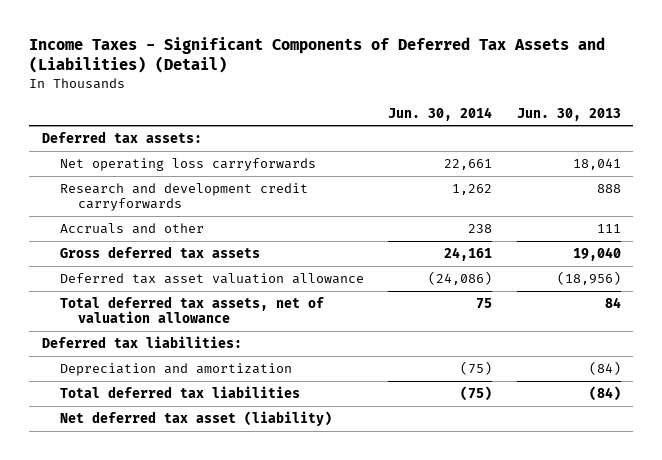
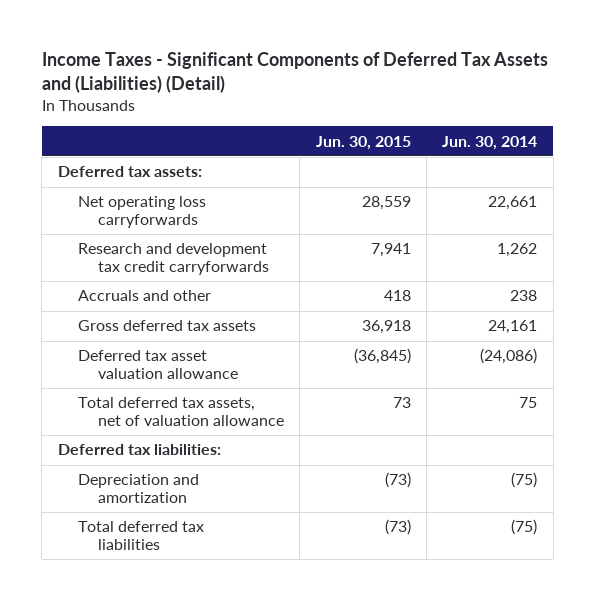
[516,107,621,121] Jun. 30, 2013 -> none
none -> [315,135,411,150] Jun. 30, 2015
[59,182,308,212] Research and development credit carryforwards -> [77,243,269,276] Research and development tax credit carryforwards
[59,410,332,426] Net deferred tax asset (liability) -> none

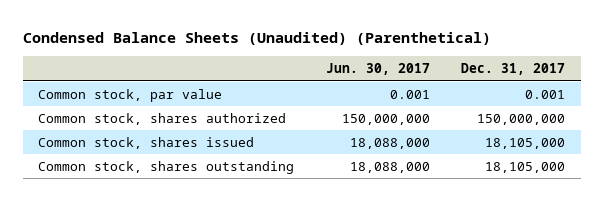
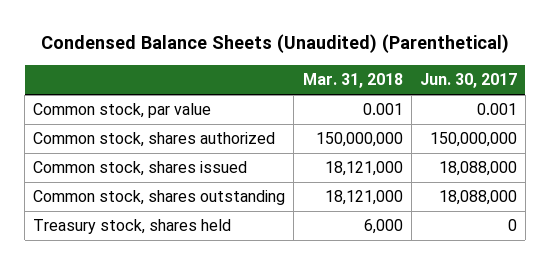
[461,63,566,76] Dec. 31, 2017 -> none
none -> [302,73,403,89] Mar. 31, 2018
none -> [33,219,232,235] Treasury stock, shares held

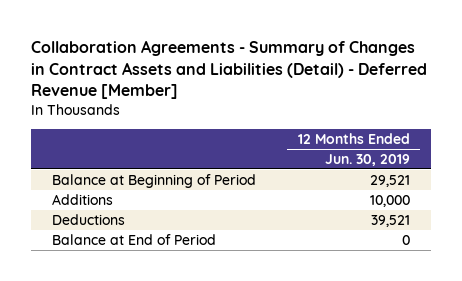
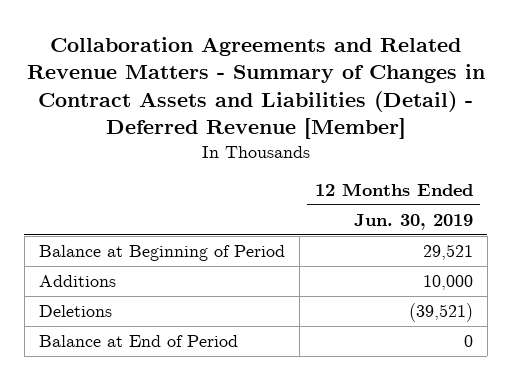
[30,39,427,100] Collaboration Agreements - Summary of Changes in Contract Assets and Liabilities (Detail) - Deferred Revenue [Member] -> [26,36,485,139] Collaboration Agreements and Related Revenue Matters - Summary of Changes in Contract Assets and Liabilities (Detail) - Deferred Revenue [Member]
[51,213,125,225] Deductions -> none
none -> [39,304,113,317] Deletions

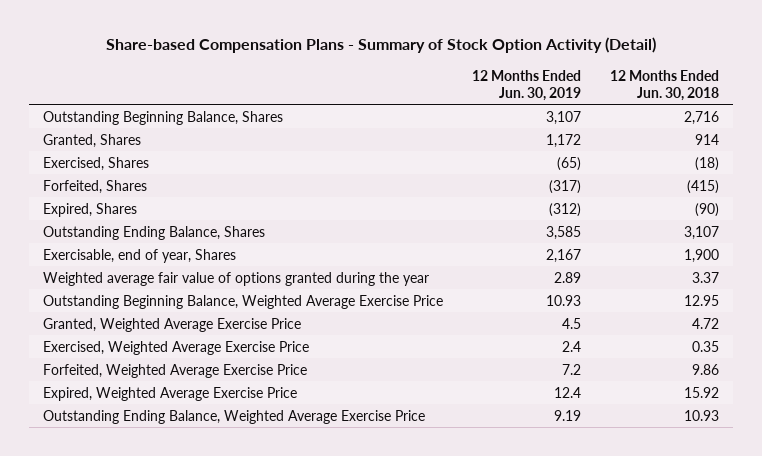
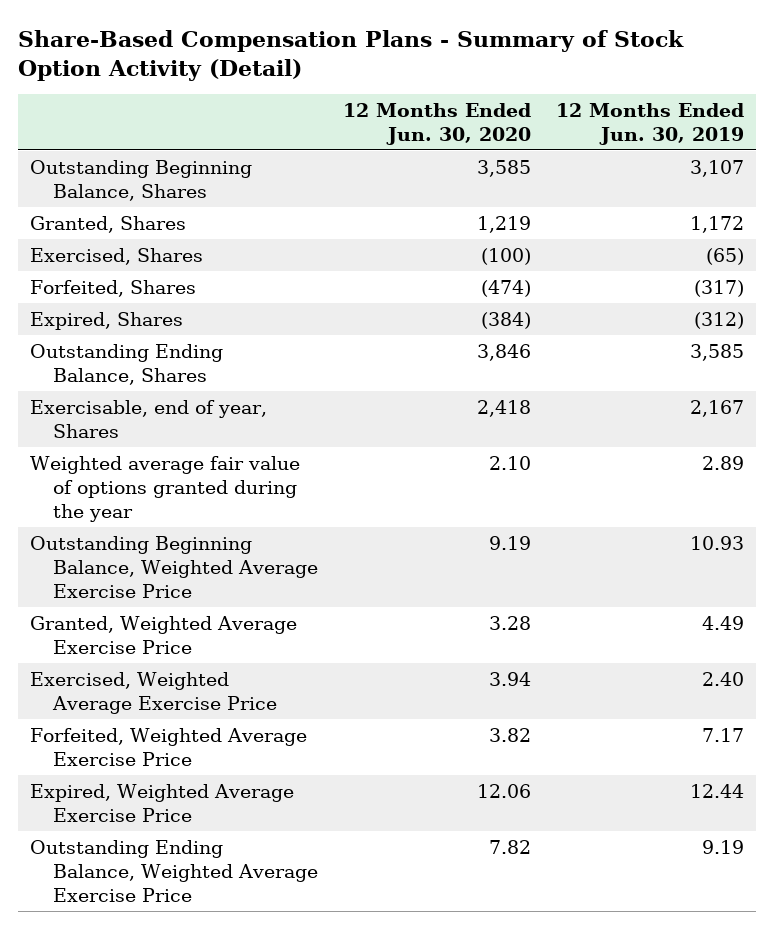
[106,37,657,54] Share-based Compensation Plans - Summary of Stock Option Activity (Detail) -> [17,29,684,81] Share-Based Compensation Plans - Summary of Stock Option Activity (Detail)
[609,69,719,101] 12 Months Ended Jun. 30, 2018 -> none
none -> [343,102,532,145] 12 Months Ended Jun. 30, 2020
[562,317,582,329] 4.5 -> [701,615,744,630] 4.49
[562,340,582,352] 2.4 -> [701,671,744,686] 2.40
[562,363,582,375] 7.2 -> [701,727,744,742] 7.17
[554,386,582,398] 12.4 -> [689,783,744,798] 12.44

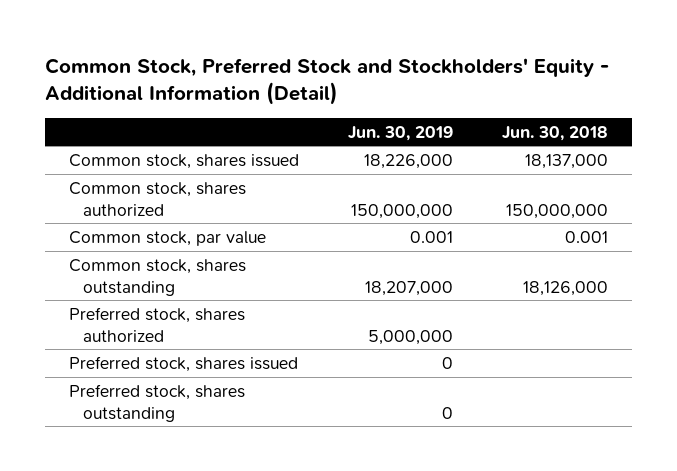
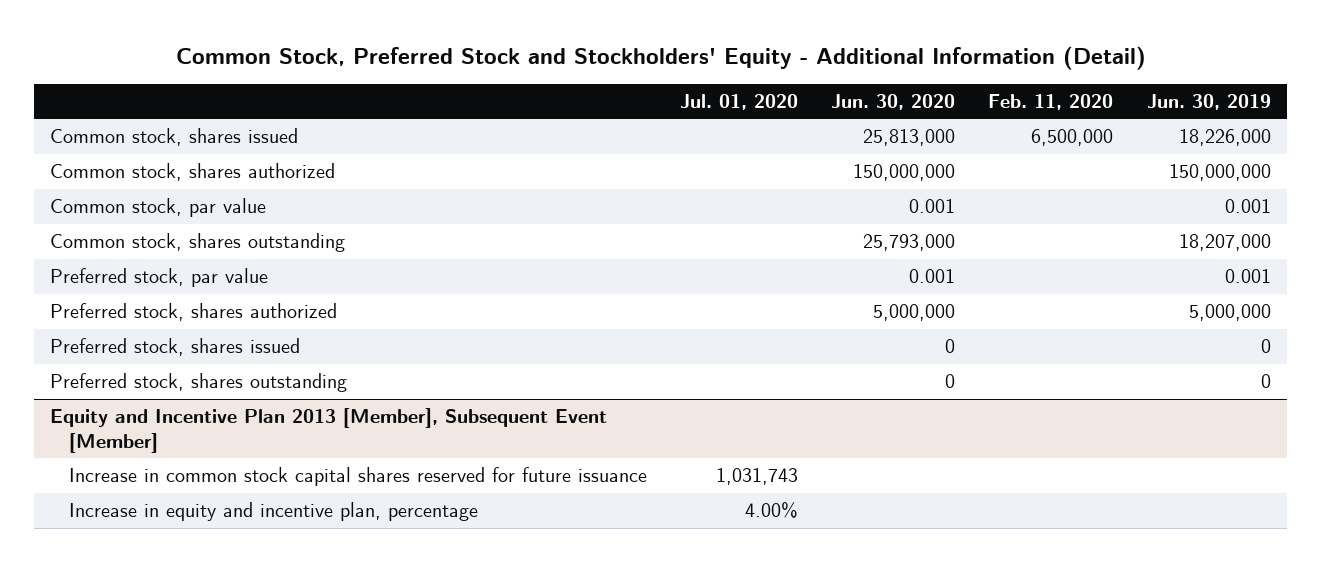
[501,125,608,141] Jun. 30, 2018 -> none
none -> [680,94,799,111] Jul. 01, 2020
none -> [831,94,956,111] Jun. 30, 2020
none -> [988,94,1114,111] Feb. 11, 2020
none -> [50,268,269,288] Preferred stock, par value
none -> [50,408,608,453] Equity and Incentive Plan 2013 [Member], Subsequent Event [Member]
none -> [68,467,647,487] Increase in common stock capital shares reserved for future issuance
none -> [68,502,478,522] Increase in equity and incentive plan, percentage

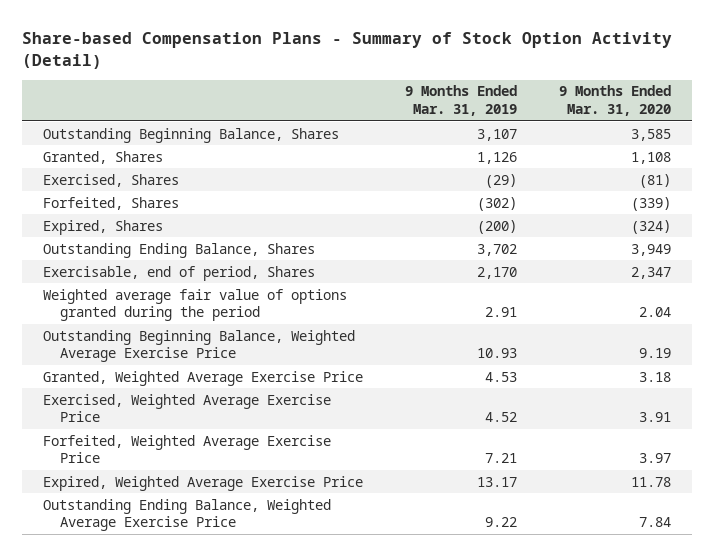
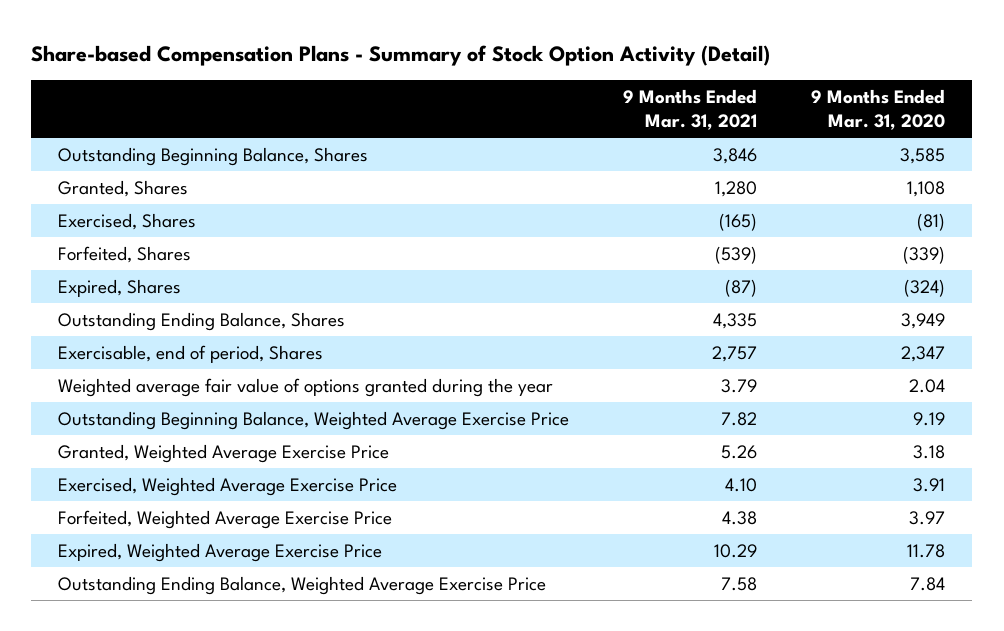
[404,85,517,117] 9 Months Ended Mar. 31, 2019 -> none
none -> [623,88,758,130] 9 Months Ended Mar. 31, 2021
[43,288,348,322] Weighted average fair value of options granted during the period -> [58,377,554,397] Weighted average fair value of options granted during the year

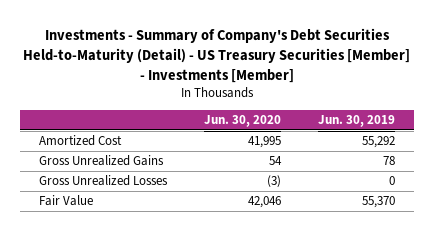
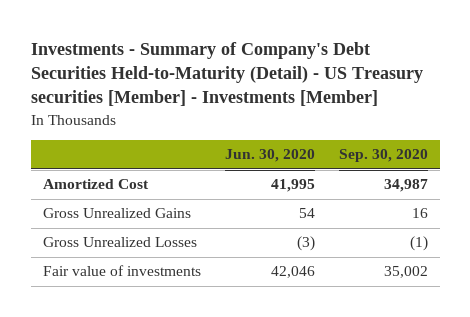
[23,28,411,83] Investments - Summary of Company's Debt Securities Held-to-Maturity (Detail) - US Treasury Securities [Member] - Investments [Member] -> [30,41,423,107] Investments - Summary of Company's Debt Securities Held-to-Maturity (Detail) - US Treasury securities [Member] - Investments [Member]
[318,115,396,128] Jun. 30, 2019 -> none
none -> [338,149,428,163] Sep. 30, 2020
[38,195,93,207] Fair Value -> [42,265,201,277] Fair value of investments

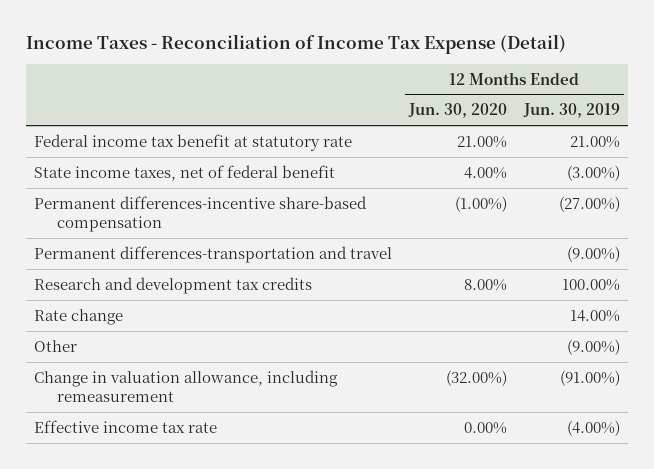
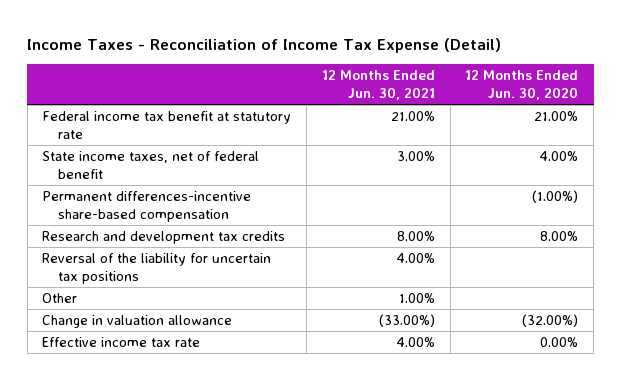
[522,103,620,119] Jun. 30, 2019 -> none
none -> [321,70,435,101] 12 Months Ended Jun. 30, 2021
[34,245,393,263] Permanent differences-transportation and travel -> none
[34,308,124,325] Rate change -> none
none -> [42,252,272,284] Reversal of the liability for uncertain tax positions
[34,369,339,402] Change in valuation allowance, including remeasurement -> [42,314,233,328] Change in valuation allowance

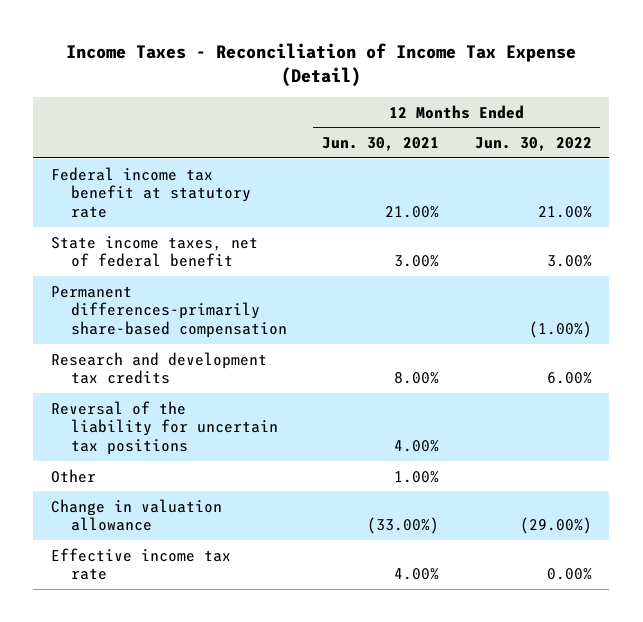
[465,70,579,101] 12 Months Ended Jun. 30, 2020 -> none
none -> [474,137,592,152] Jun. 30, 2022
[42,190,252,222] Permanent differences-incentive share-based compensation -> [51,285,287,338] Permanent differences-primarily share-based compensation

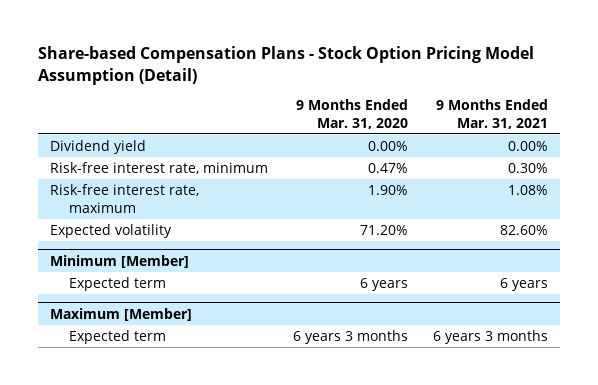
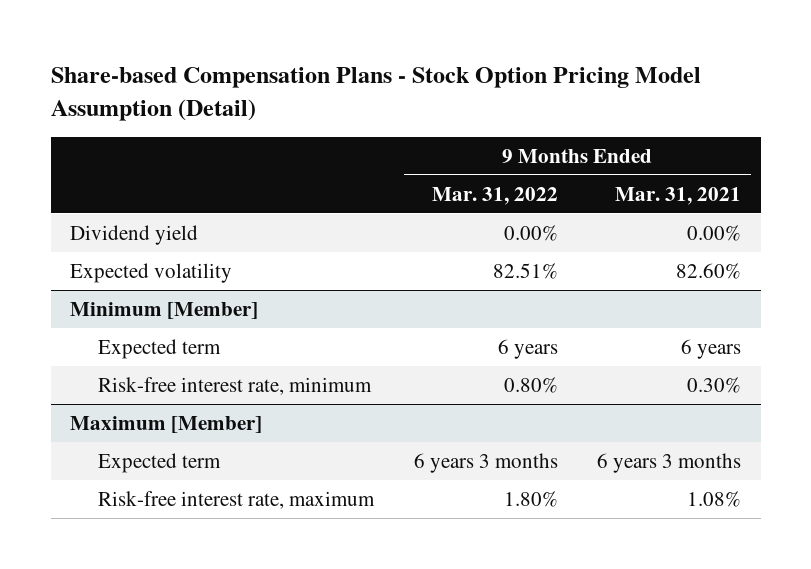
[296,99,409,129] 9 Months Ended Mar. 31, 2020 -> none
none -> [431,186,558,205] Mar. 31, 2022
[50,161,269,174] Risk-free interest rate, minimum -> none
[50,183,200,213] Risk-free interest rate, maximum -> none
none -> [98,377,373,396] Risk-free interest rate, minimum
none -> [98,491,376,510] Risk-free interest rate, maximum

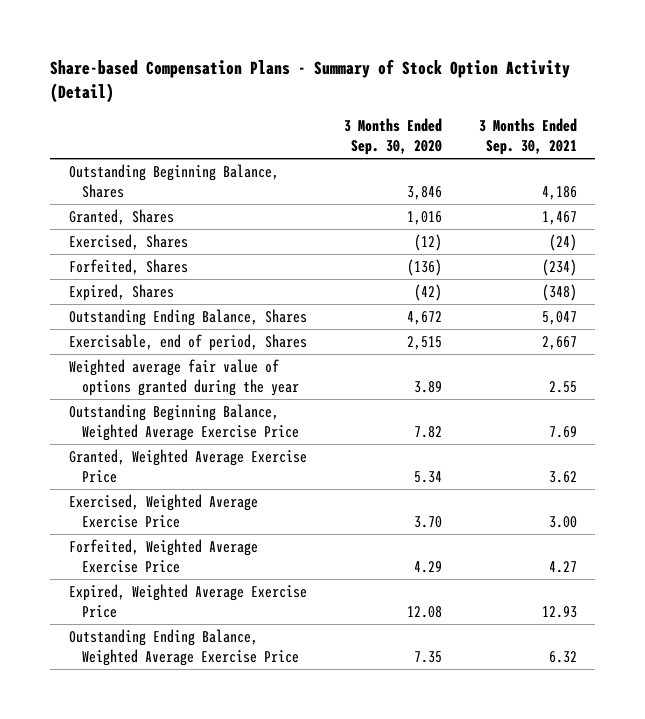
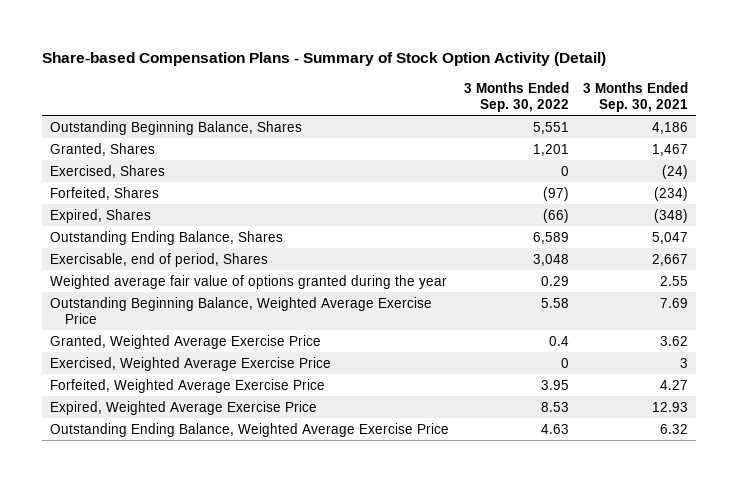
[343,118,442,156] 3 Months Ended Sep. 30, 2020 -> none
none -> [463,81,569,112] 3 Months Ended Sep. 30, 2022
[548,516,577,529] 3.00 -> [680,357,689,368] 3

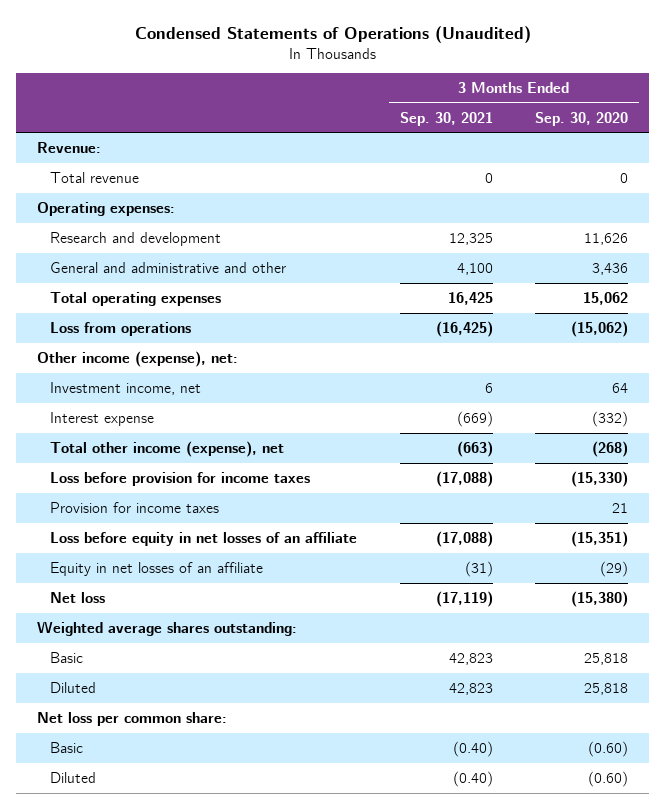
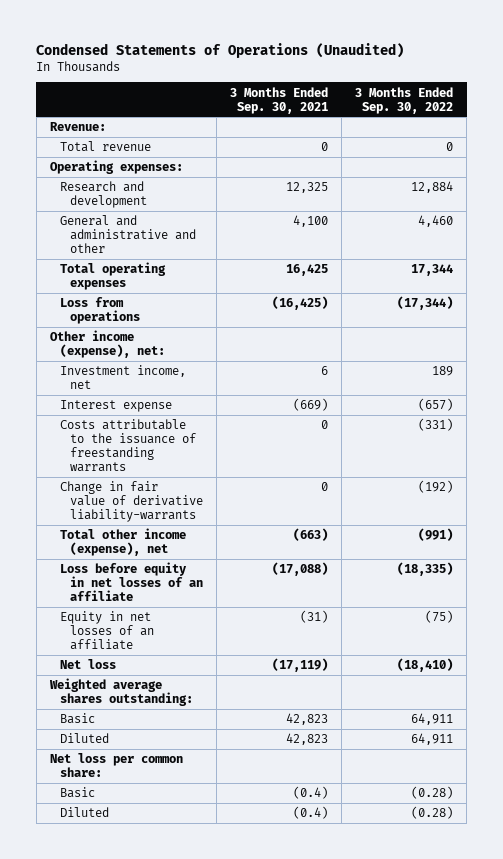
[535,111,629,126] Sep. 30, 2020 -> none
none -> [355,86,454,114] 3 Months Ended Sep. 30, 2022
none -> [60,419,197,473] Costs attributable to the issuance of freestanding warrants
none -> [60,481,204,523] Change in fair value of derivative liability-warrants
[50,471,311,486] Loss before provision for income taxes -> none
[50,501,220,513] Provision for income taxes -> none
[452,740,493,757] (0.40) -> [293,786,329,800] (0.4)
[452,770,493,787] (0.40) -> [293,806,329,820] (0.4)

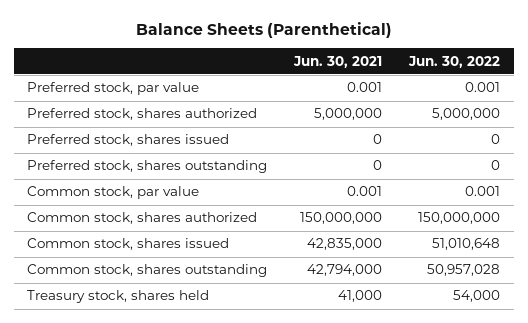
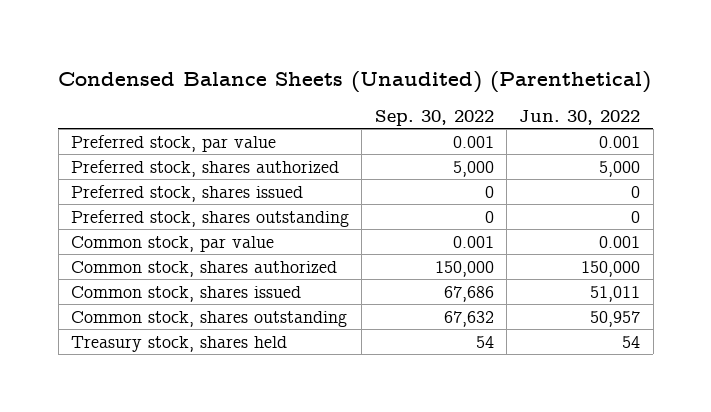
[135,21,392,38] Balance Sheets (Parenthetical) -> [58,70,652,93] Condensed Balance Sheets (Unaudited) (Parenthetical)
[293,55,383,68] Jun. 30, 2021 -> none
none -> [374,110,494,127] Sep. 30, 2022
[432,108,501,121] 5,000,000 -> [599,160,641,177] 5,000
[418,212,501,225] 150,000,000 -> [581,260,641,277] 150,000
[432,238,501,251] 51,010,648 -> [590,285,641,302] 51,011
[427,264,501,277] 50,957,028 -> [590,310,641,327] 50,957
[453,290,501,303] 54,000 -> [622,335,641,348] 54

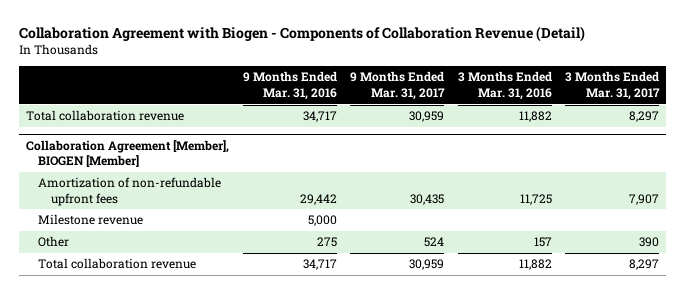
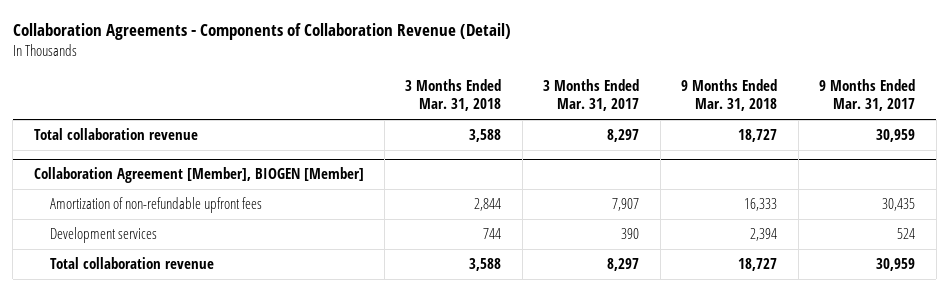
[19,26,586,43] Collaboration Agreement with Biogen - Components of Collaboration Revenue (Detail) -> [12,22,511,40] Collaboration Agreements - Components of Collaboration Revenue (Detail)
[242,71,337,100] 9 Months Ended Mar. 31, 2016 -> none
[457,71,552,100] 3 Months Ended Mar. 31, 2016 -> none
none -> [405,79,502,112] 3 Months Ended Mar. 31, 2018
none -> [681,79,778,112] 9 Months Ended Mar. 31, 2018
[38,214,144,226] Milestone revenue -> none
[38,236,70,248] Other -> [50,227,158,244] Development services

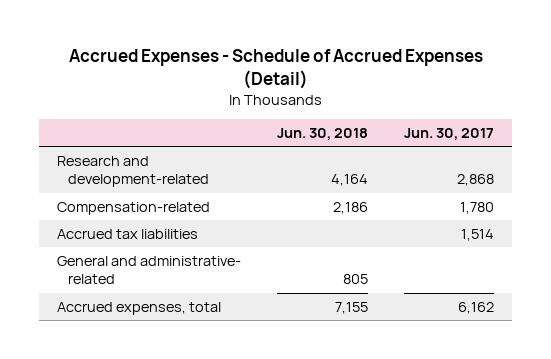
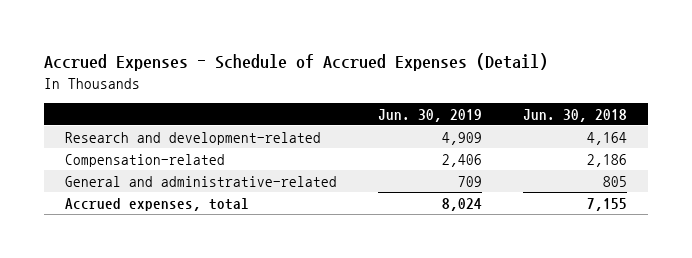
[404,128,495,141] Jun. 30, 2017 -> none
none -> [378,108,483,122] Jun. 30, 2019
[56,228,198,239] Accrued tax liabilities -> none
[56,255,241,285] General and administrative- related -> [64,175,337,187] General and administrative-related

